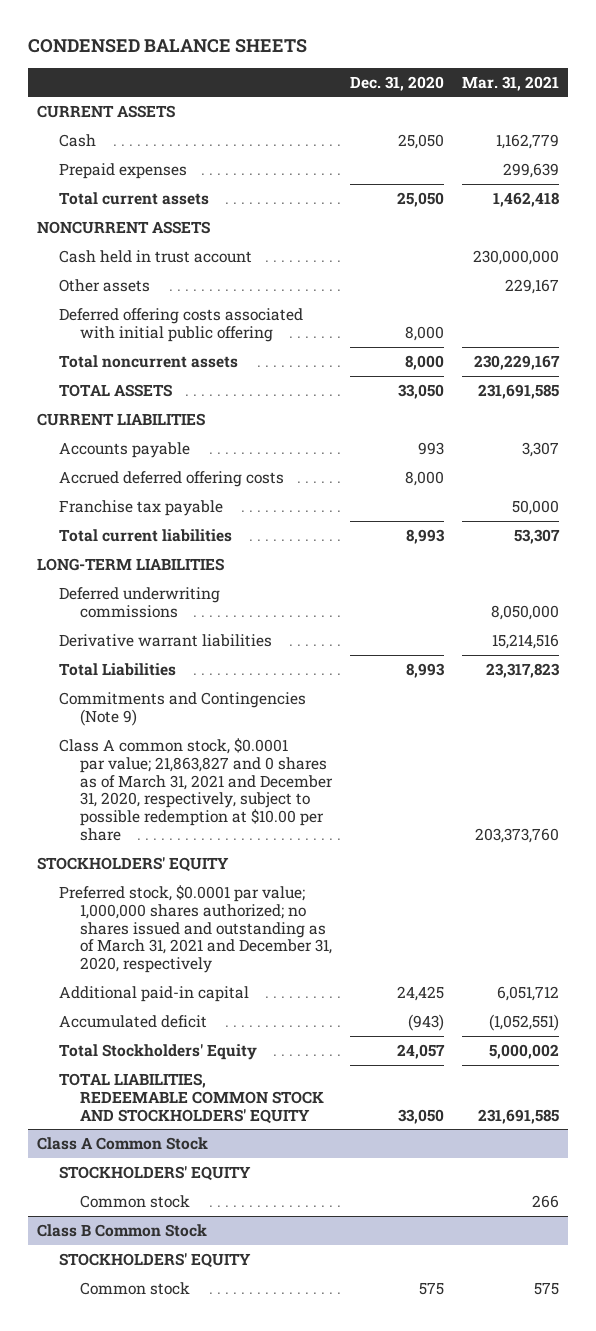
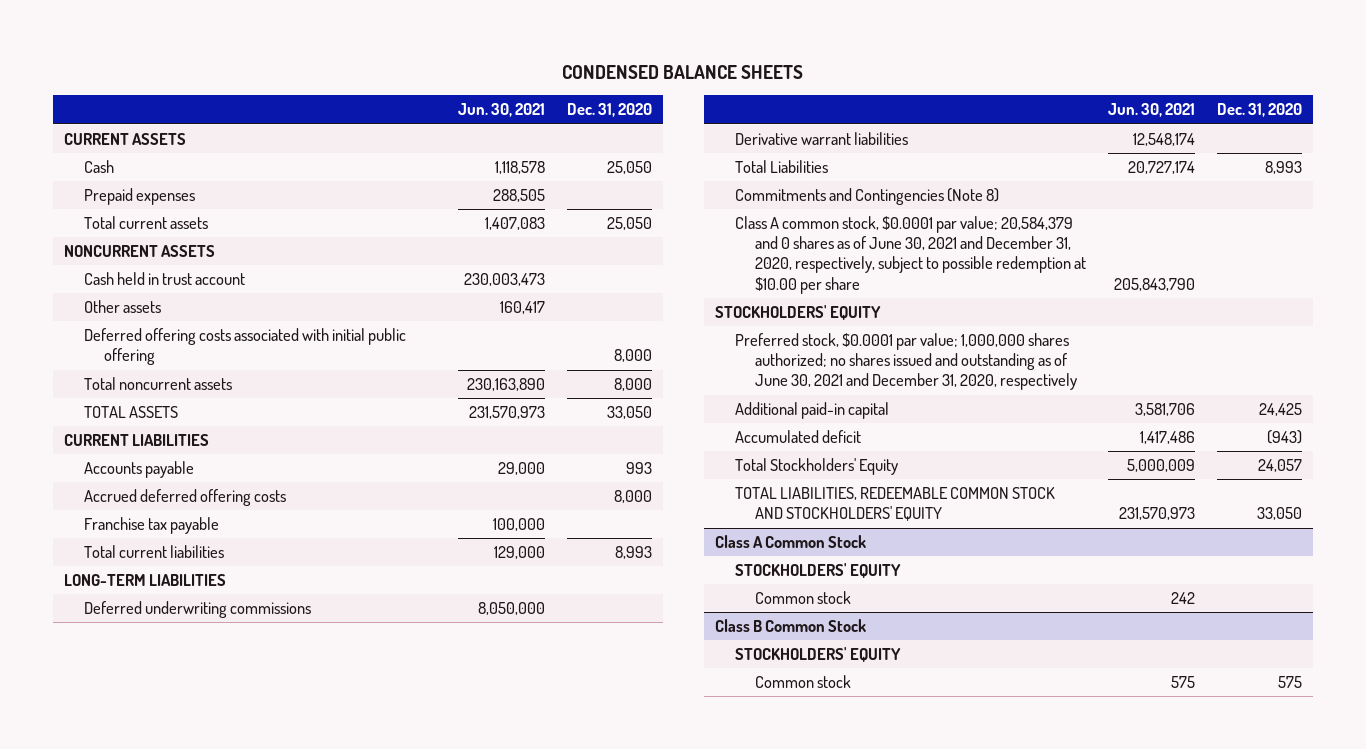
[461,75,559,91] Mar. 31, 2021 -> none
none -> [457,103,545,118] Jun. 30, 2021
[58,691,306,726] Commitments and Contingencies (Note 9) -> [734,188,999,206] Commitments and Contingencies (Note 8)
[58,737,334,842] Class A common stock, $0.0001 par value; 21,863,827 and 0 shares as of March 31, 2021 and December 31, 2020, respectively, subject to possible redemption at $10.00 per share -> [734,216,1087,294] Class A common stock, $0.0001 par value; 20,584,379 and 0 shares as of June 30, 2021 and December 31, 2020, respectively, subject to possible redemption at $10.00 per share
[58,884,333,974] Preferred stock, $0.0001 par value; 1,000,000 shares authorized; no shares issued and outstanding as of March 31, 2021 and December 31, 2020, respectively -> [734,333,1078,391] Preferred stock, $0.0001 par value; 1,000,000 shares authorized; no shares issued and outstanding as of June 30, 2021 and December 31, 2020, respectively

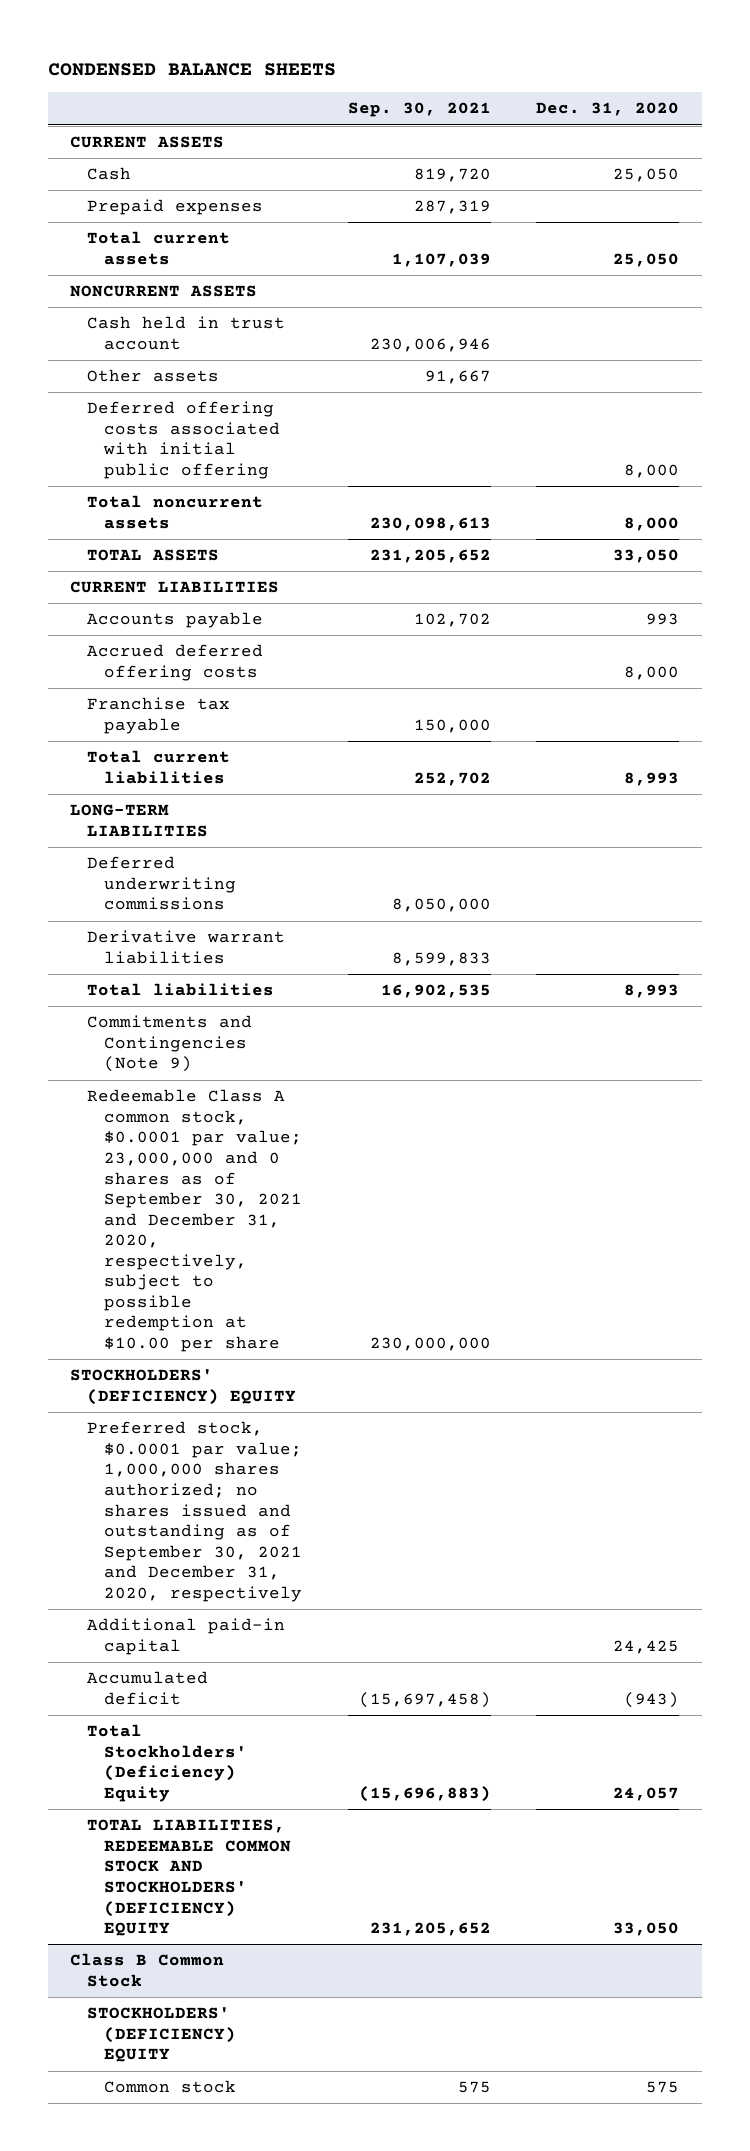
[457,103,545,118] Jun. 30, 2021 -> none
none -> [347,102,491,118] Sep. 30, 2021
[734,160,828,174] Total Liabilities -> [87,983,275,997] Total liabilities
[734,188,999,206] Commitments and Contingencies (Note 8) -> [87,1015,253,1073] Commitments and Contingencies (Note 9)
[734,216,1087,294] Class A common stock, $0.0001 par value; 20,584,379 and 0 shares as of June 30, 2021 and December 31, 2020, respectively, subject to possible redemption at $10.00 per share -> [87,1089,303,1352] Redeemable Class A common stock, $0.0001 par value; 23,000,000 and 0 shares as of September 30, 2021 and December 31, 2020, respectively, subject to possible redemption at $10.00 per share
[714,305,881,321] STOCKHOLDERS' EQUITY -> [70,1369,297,1405] STOCKHOLDERS' (DEFICIENCY) EQUITY
[734,333,1078,391] Preferred stock, $0.0001 par value; 1,000,000 shares authorized; no shares issued and outstanding as of June 30, 2021 and December 31, 2020, respectively -> [87,1421,303,1602] Preferred stock, $0.0001 par value; 1,000,000 shares authorized; no shares issued and outstanding as of September 30, 2021 and December 31, 2020, respectively
[714,535,866,549] Class A Common Stock -> none
[734,563,901,579] STOCKHOLDERS' EQUITY -> none
[755,591,852,605] Common stock -> none
[734,458,898,476] Total Stockholders' Equity -> [87,1724,248,1802] Total Stockholders' (Deficiency) Equity
[734,487,1055,522] TOTAL LIABILITIES, REDEEMABLE COMMON STOCK AND STOCKHOLDERS' EQUITY -> [87,1819,292,1937] TOTAL LIABILITIES, REDEEMABLE COMMON STOCK AND STOCKHOLDERS' (DEFICIENCY) EQUITY
[734,647,901,663] STOCKHOLDERS' EQUITY -> [87,2007,237,2063] STOCKHOLDERS' (DEFICIENCY) EQUITY

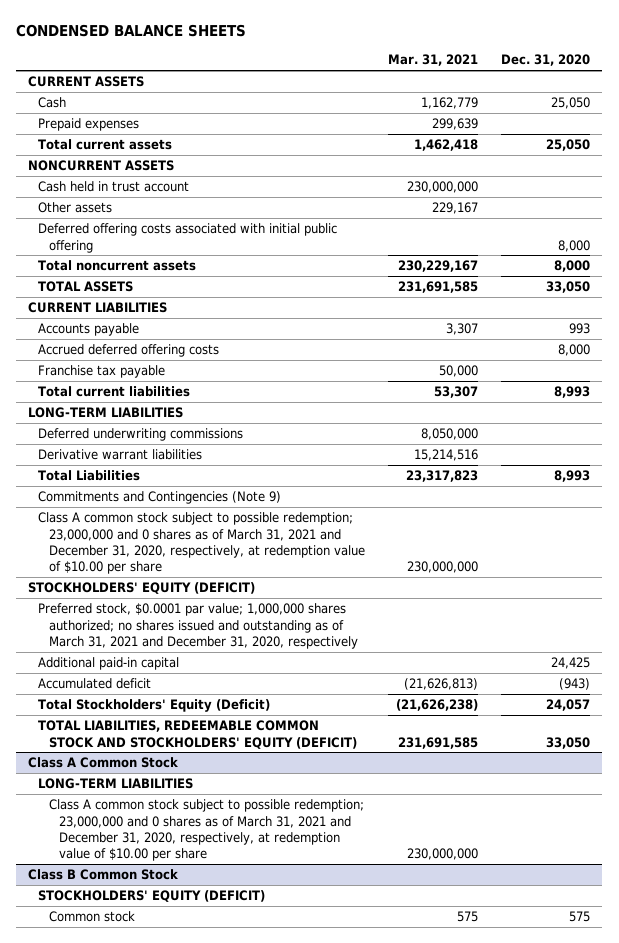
[347,102,491,118] Sep. 30, 2021 -> none
none -> [388,54,479,67] Mar. 31, 2021
[87,983,275,997] Total liabilities -> [38,470,141,482] Total Liabilities
[87,1089,303,1352] Redeemable Class A common stock, $0.0001 par value; 23,000,000 and 0 shares as of September 30, 2021 and December 31, 2020, respectively, subject to possible redemption at $10.00 per share -> [38,512,365,575] Class A common stock subject to possible redemption; 23,000,000 and 0 shares as of March 31, 2021 and December 31, 2020, respectively, at redemption value of $10.00 per share
[70,1369,297,1405] STOCKHOLDERS' (DEFICIENCY) EQUITY -> [28,582,256,595] STOCKHOLDERS' EQUITY (DEFICIT)
[87,1421,303,1602] Preferred stock, $0.0001 par value; 1,000,000 shares authorized; no shares issued and outstanding as of September 30, 2021 and December 31, 2020, respectively -> [38,603,358,650] Preferred stock, $0.0001 par value; 1,000,000 shares authorized; no shares issued and outstanding as of March 31, 2021 and December 31, 2020, respectively
[87,1724,248,1802] Total Stockholders' (Deficiency) Equity -> [38,699,271,713] Total Stockholders' Equity (Deficit)
[87,1819,292,1937] TOTAL LIABILITIES, REDEEMABLE COMMON STOCK AND STOCKHOLDERS' (DEFICIENCY) EQUITY -> [38,720,357,749] TOTAL LIABILITIES, REDEEMABLE COMMON STOCK AND STOCKHOLDERS' EQUITY (DEFICIT)
none -> [28,757,179,769] Class A Common Stock
none -> [38,778,194,790] LONG-TERM LIABILITIES
none -> [48,799,364,862] Class A common stock subject to possible redemption; 23,000,000 and 0 shares as of March 31, 2021 and December 31, 2020, respectively, at redemption value of $10.00 per share
[87,2007,237,2063] STOCKHOLDERS' (DEFICIENCY) EQUITY -> [38,890,266,903] STOCKHOLDERS' EQUITY (DEFICIT)

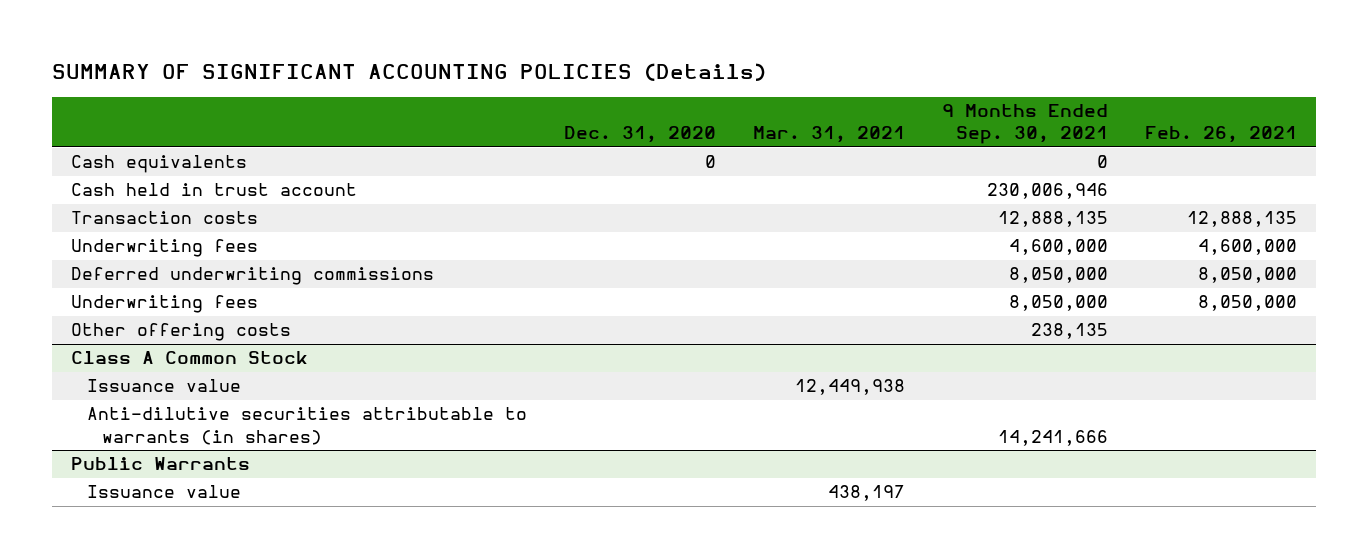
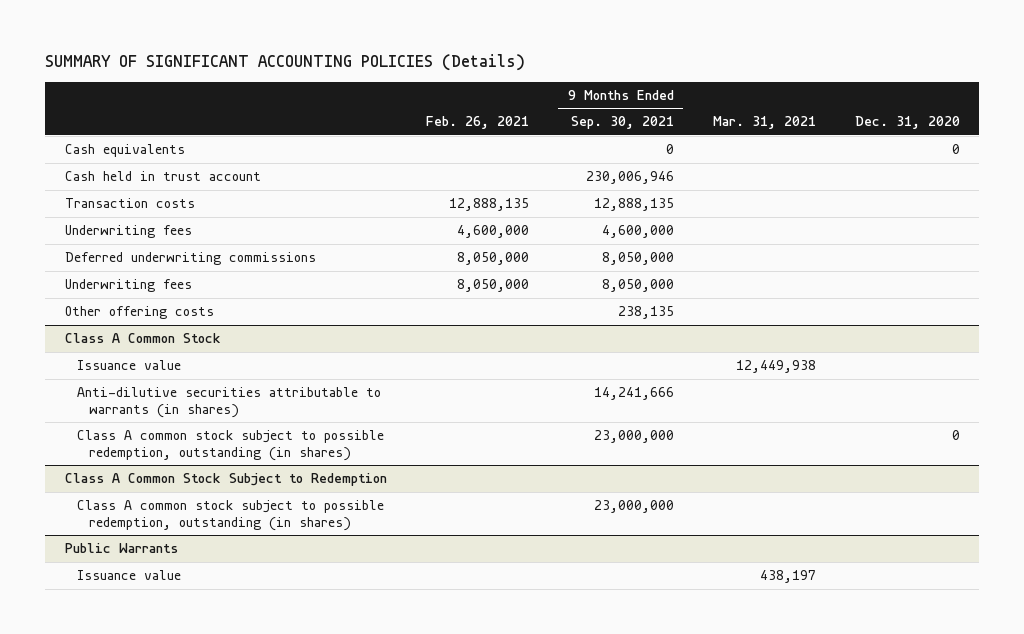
none -> [76,430,384,461] Class A common stock subject to possible redemption, outstanding (in shares)
none -> [64,473,387,487] Class A Common Stock Subject to Redemption
none -> [76,500,384,531] Class A common stock subject to possible redemption, outstanding (in shares)

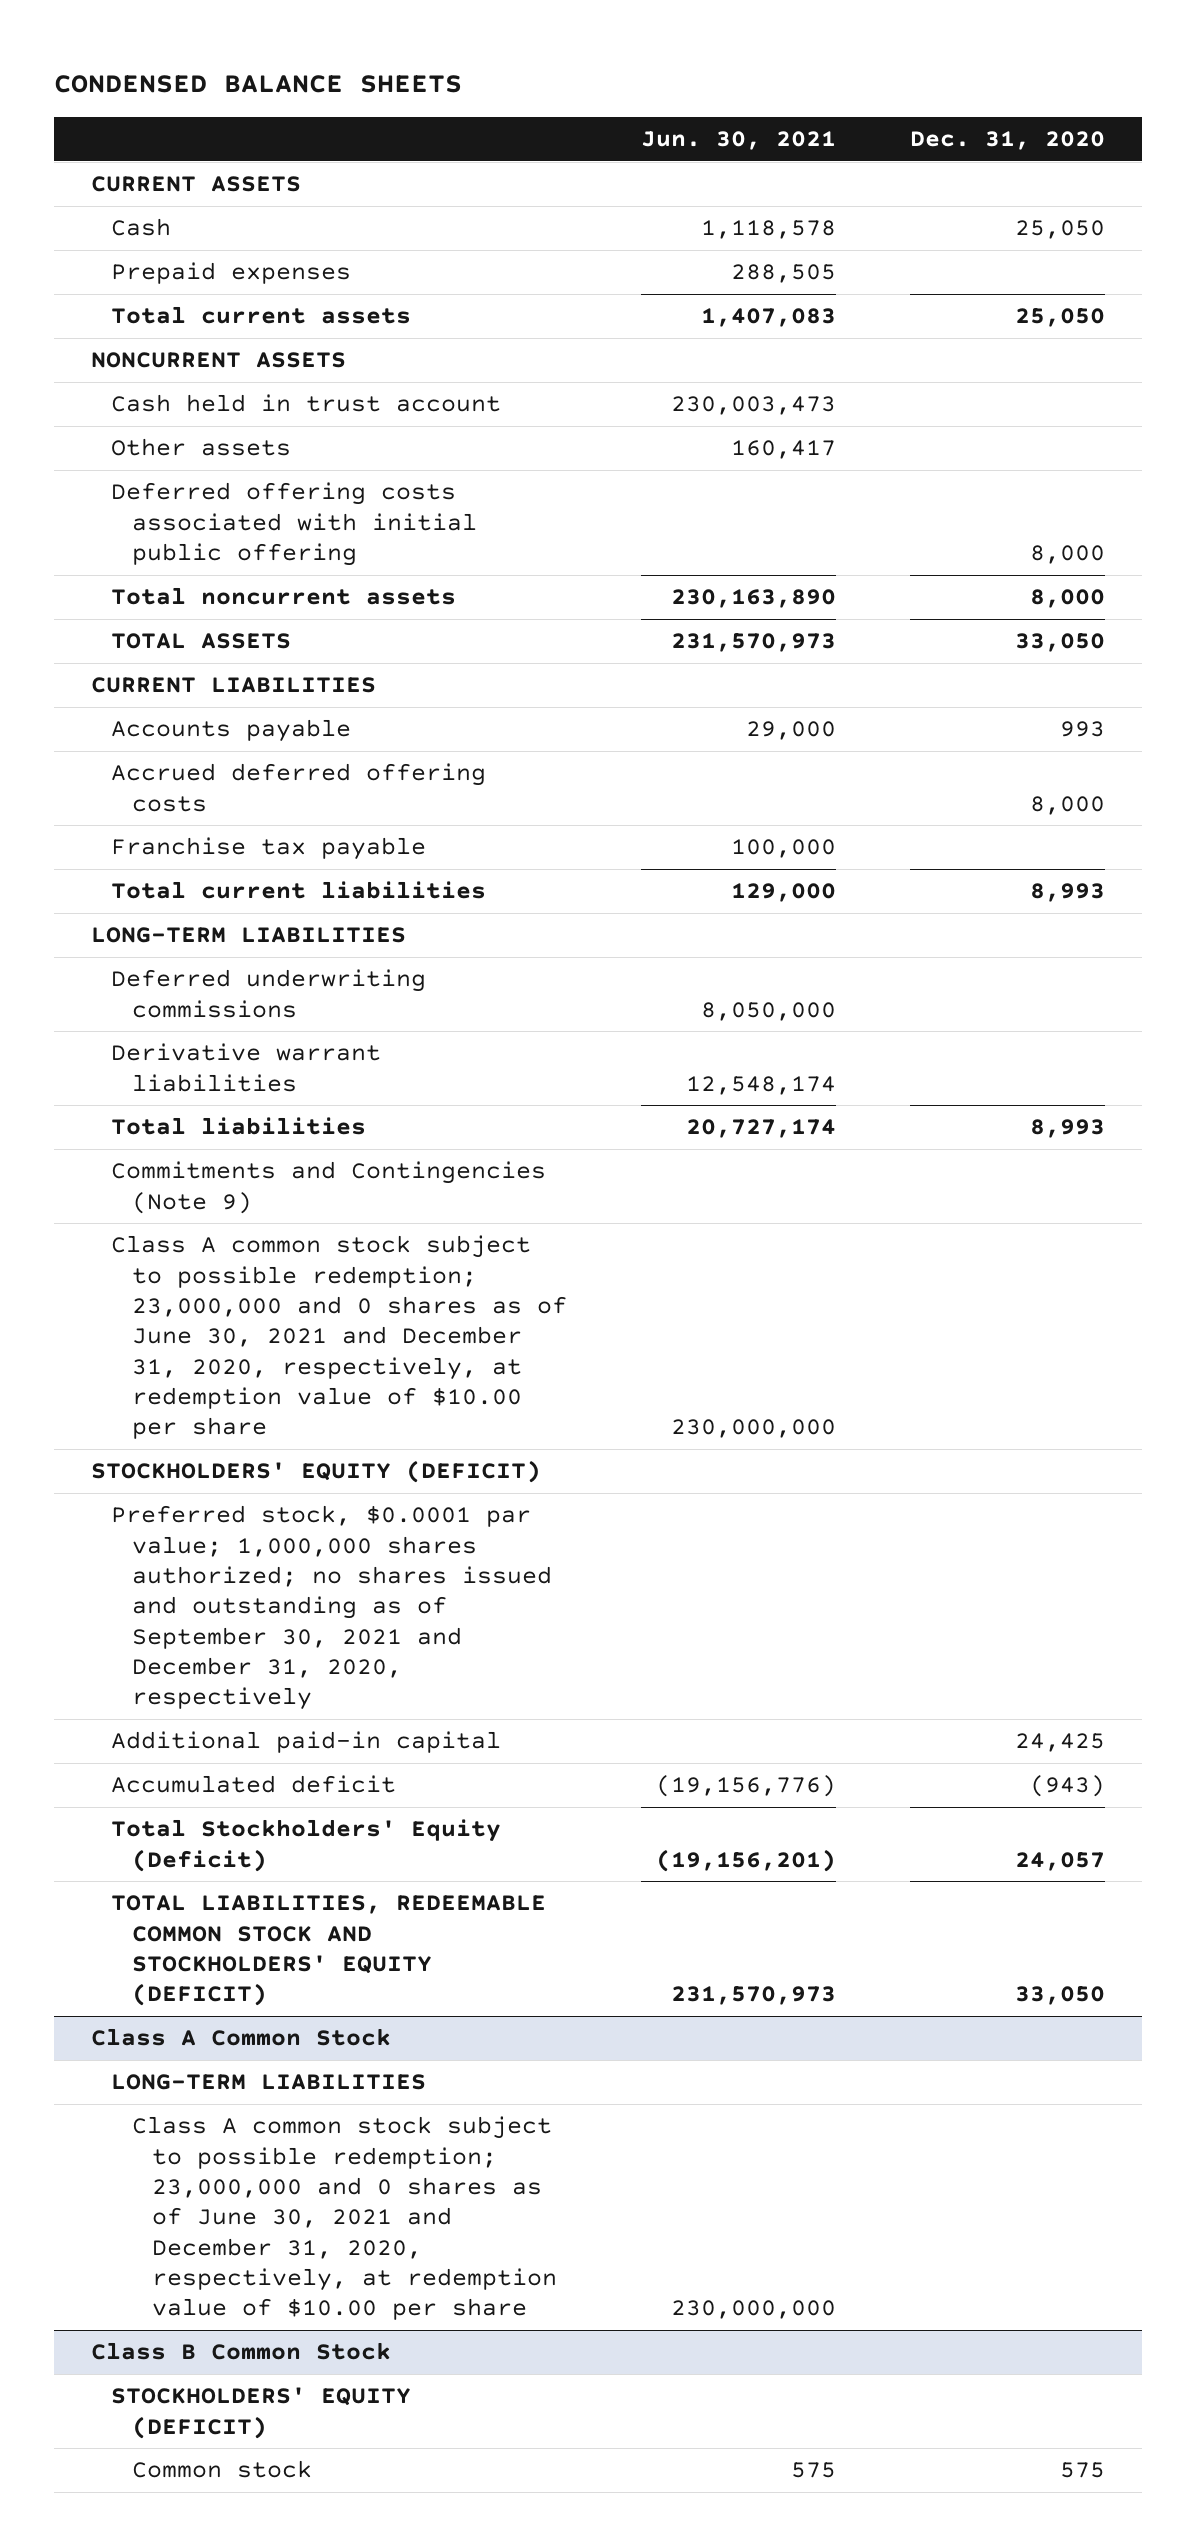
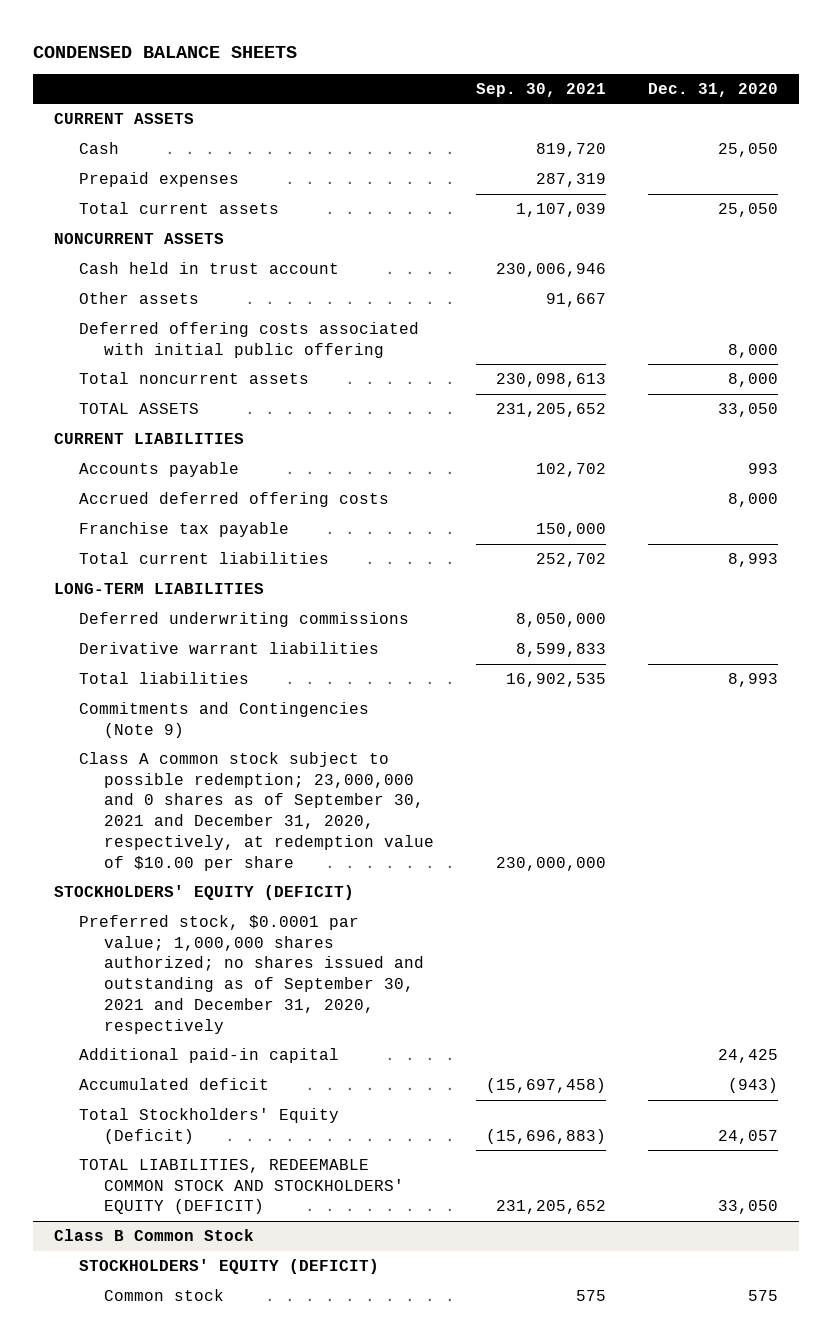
[640,131,836,151] Jun. 30, 2021 -> none
none -> [476,82,607,97] Sep. 30, 2021
[111,1235,567,1440] Class A common stock subject to possible redemption; 23,000,000 and 0 shares as of June 30, 2021 and December 31, 2020, respectively, at redemption value of $10.00 per share -> [78,752,435,871] Class A common stock subject to possible redemption; 23,000,000 and 0 shares as of September 30, 2021 and December 31, 2020, respectively, at redemption value of $10.00 per share
[90,2028,391,2047] Class A Common Stock -> none
[111,2074,427,2091] LONG-TERM LIABILITIES -> none
[131,2116,558,2321] Class A common stock subject to possible redemption; 23,000,000 and 0 shares as of June 30, 2021 and December 31, 2020, respectively, at redemption value of $10.00 per share -> none

